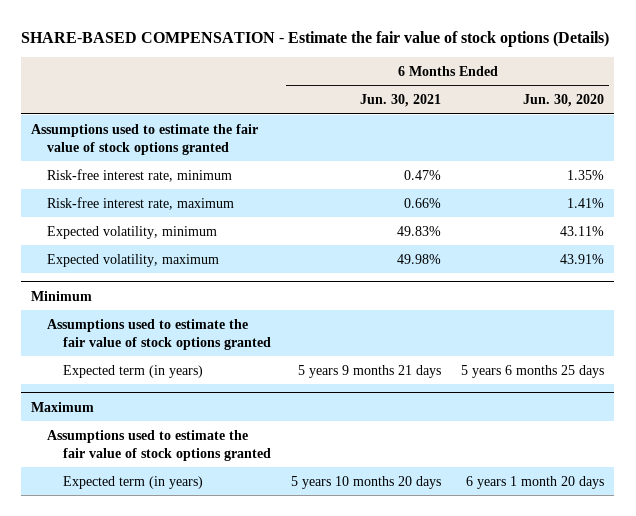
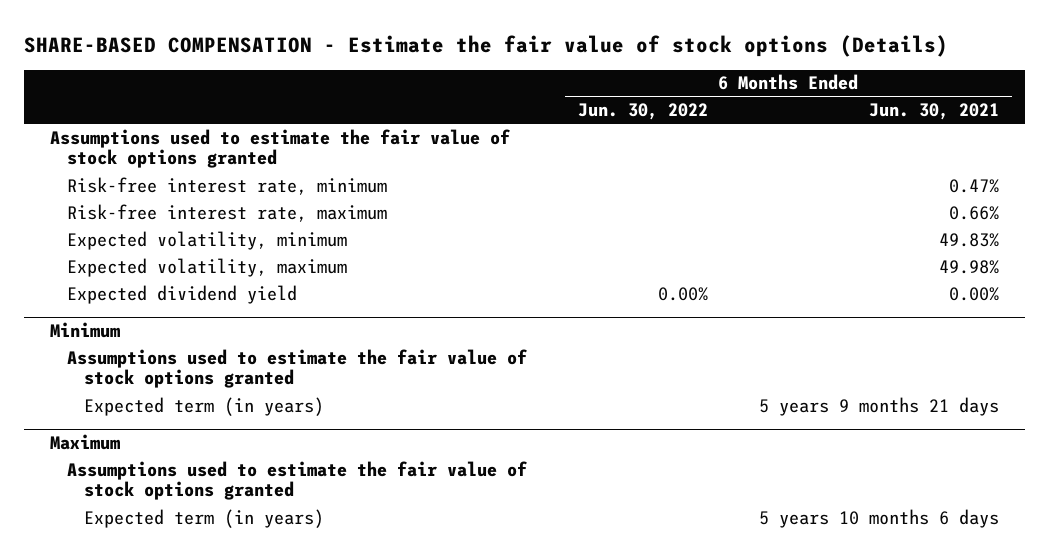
[523,93,605,107] Jun. 30, 2020 -> none
none -> [577,103,708,121] Jun. 30, 2022
none -> [66,284,297,304] Expected dividend yield
[291,475,442,489] 5 years 10 months 20 days -> [759,508,1000,528] 5 years 10 months 6 days

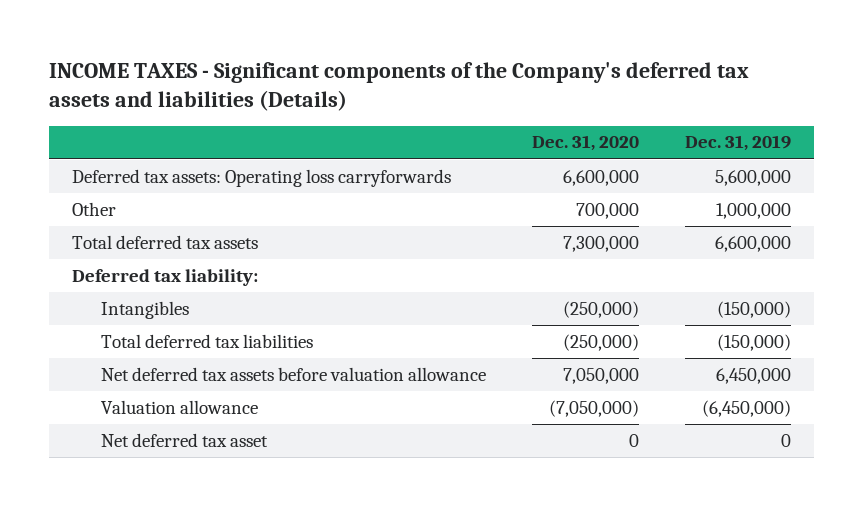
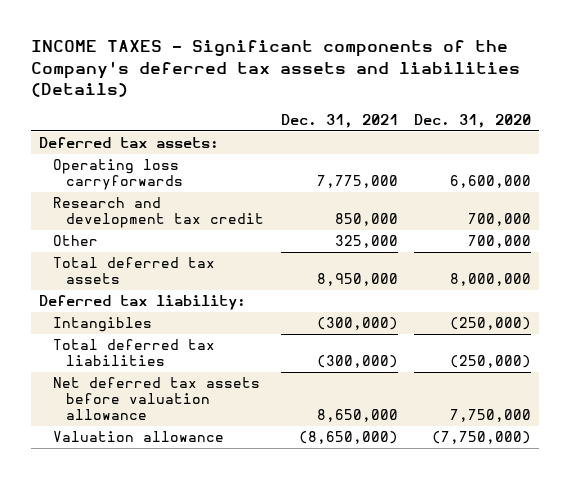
[684,135,791,152] Dec. 31, 2019 -> none
none -> [280,114,398,129] Dec. 31, 2021
none -> [39,137,220,149] Deferred tax assets:
[72,168,452,187] Deferred tax assets: Operating loss carryforwards -> [52,159,184,191] Operating loss carryforwards
none -> [52,197,265,229] Research and development tax credit
[562,235,639,252] 7,300,000 -> [450,273,532,287] 8,000,000
[100,432,268,447] Net deferred tax asset -> none
[562,367,639,384] 7,050,000 -> [450,409,532,423] 7,750,000
[548,399,639,417] (7,050,000) -> [432,431,532,445] (7,750,000)

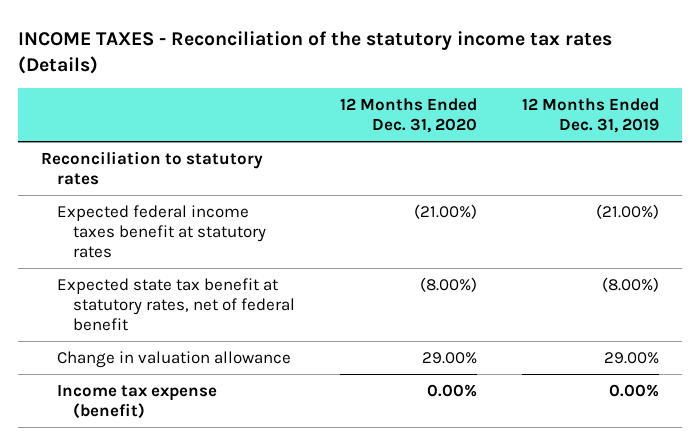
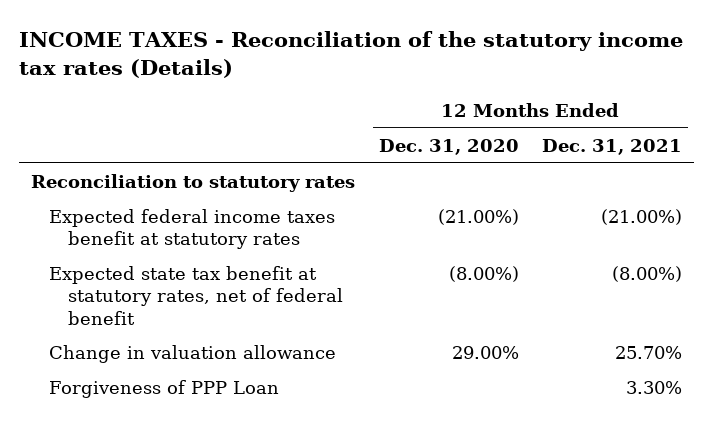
[522,97,660,133] 12 Months Ended Dec. 31, 2019 -> none
none -> [542,138,683,155] Dec. 31, 2021
[56,383,217,419] Income tax expense (benefit) -> none
none -> [49,379,280,398] Forgiveness of PPP Loan

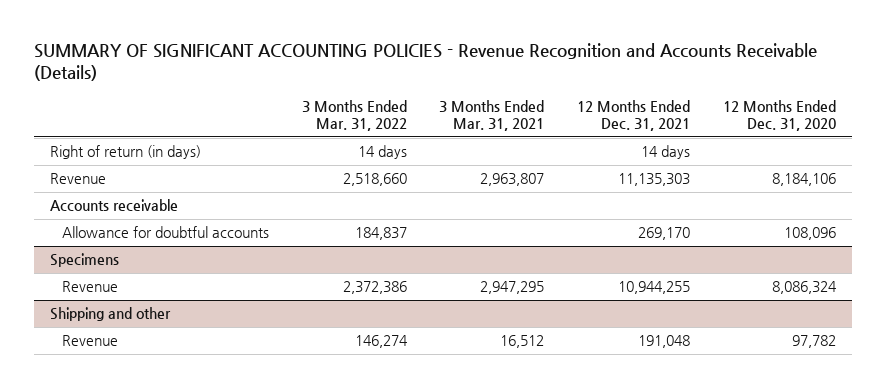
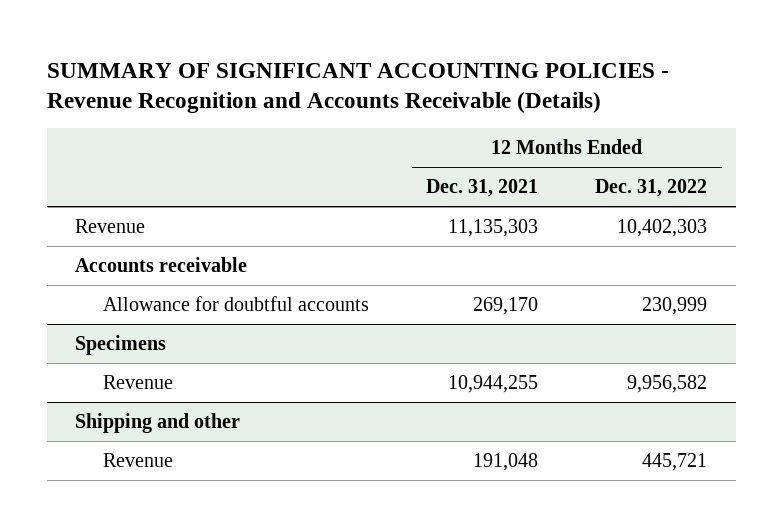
[301,99,407,132] 3 Months Ended Mar. 31, 2022 -> none
[439,99,545,132] 3 Months Ended Mar. 31, 2021 -> none
[722,99,836,132] 12 Months Ended Dec. 31, 2020 -> none
none -> [595,179,708,198] Dec. 31, 2022
[50,145,202,160] Right of return (in days) -> none

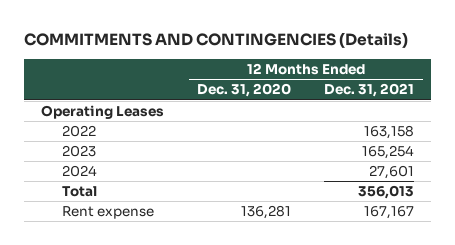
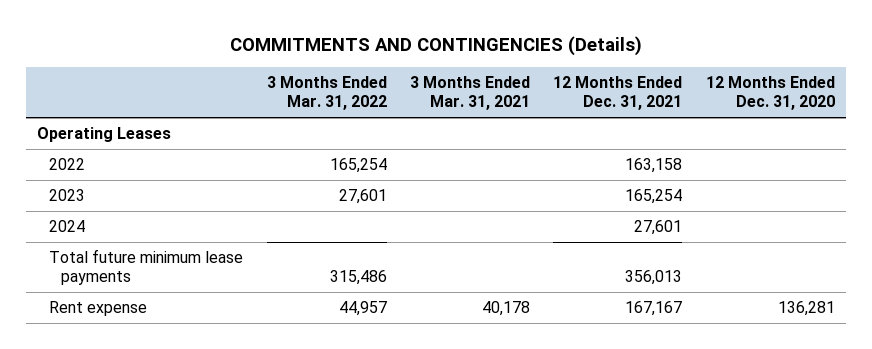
none -> [266,75,387,111] 3 Months Ended Mar. 31, 2022
none -> [409,75,530,111] 3 Months Ended Mar. 31, 2021
[62,186,98,198] Total -> [49,249,244,286] Total future minimum lease payments

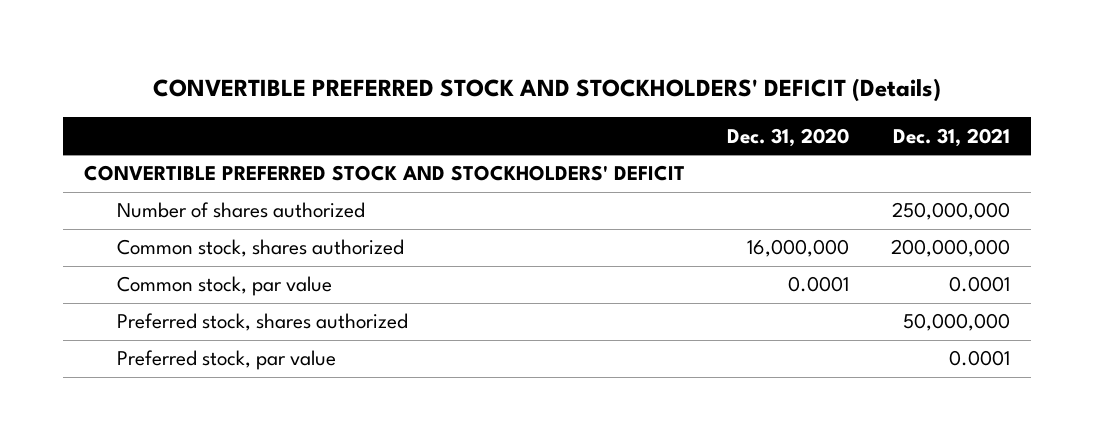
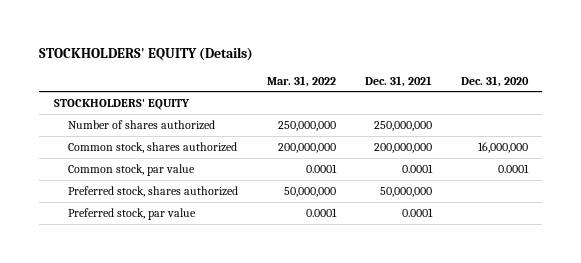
[152,78,941,103] CONVERTIBLE PREFERRED STOCK AND STOCKHOLDERS' DEFICIT (Details) -> [39,46,254,61] STOCKHOLDERS' EQUITY (Details)
none -> [266,75,336,87] Mar. 31, 2022
[84,165,686,182] CONVERTIBLE PREFERRED STOCK AND STOCKHOLDERS' DEFICIT -> [53,98,190,110] STOCKHOLDERS' EQUITY

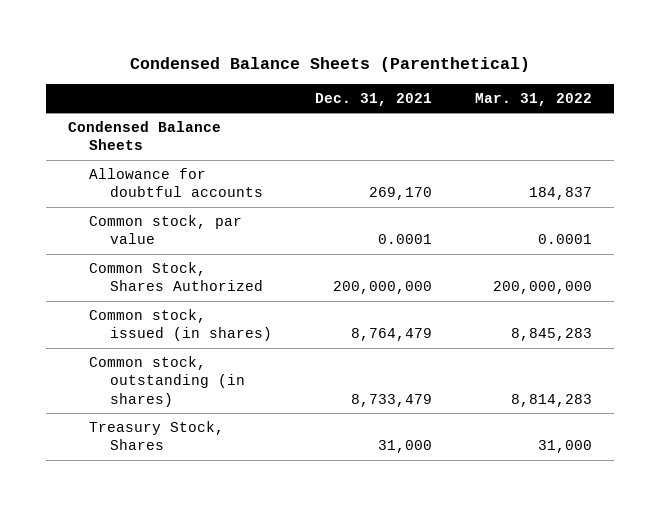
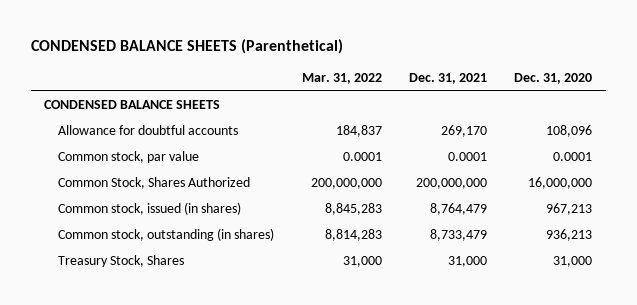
[130,56,531,72] Condensed Balance Sheets (Parenthetical) -> [30,39,343,55] CONDENSED BALANCE SHEETS (Parenthetical)
none -> [514,73,593,85] Dec. 31, 2020
[68,121,222,151] Condensed Balance Sheets -> [44,100,221,110] CONDENSED BALANCE SHEETS

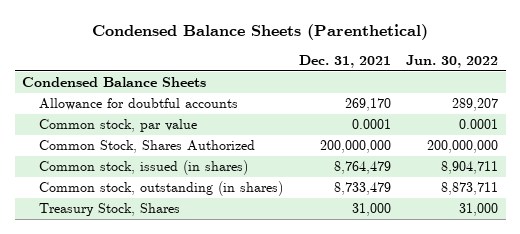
[30,39,343,55] CONDENSED BALANCE SHEETS (Parenthetical) -> [92,23,429,40] Condensed Balance Sheets (Parenthetical)
[301,73,382,85] Mar. 31, 2022 -> none
[514,73,593,85] Dec. 31, 2020 -> none
none -> [406,54,499,68] Jun. 30, 2022
[44,100,221,110] CONDENSED BALANCE SHEETS -> [22,77,207,88] Condensed Balance Sheets

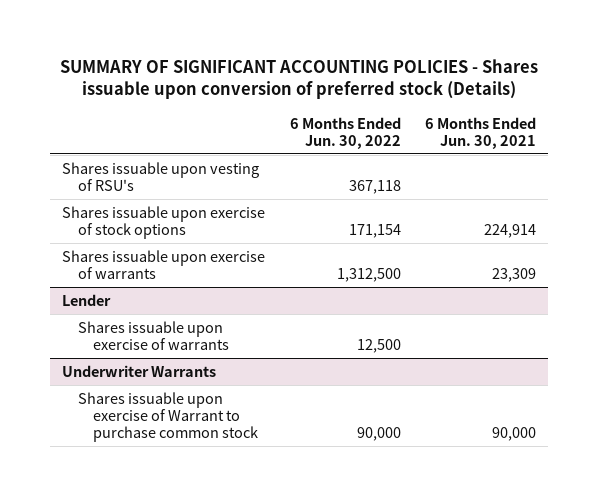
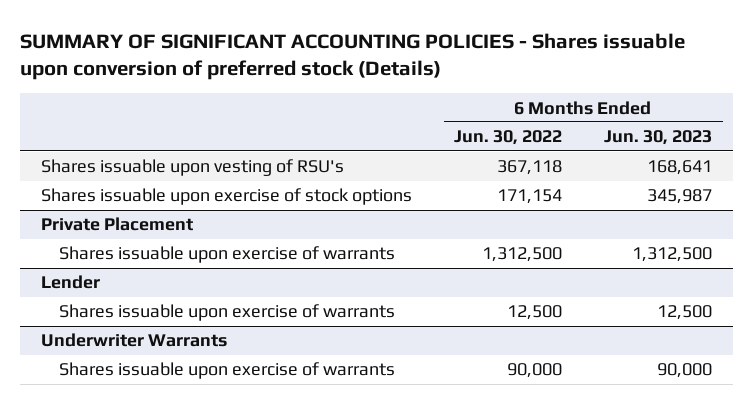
[425,116,537,149] 6 Months Ended Jun. 30, 2021 -> none
none -> [604,130,713,146] Jun. 30, 2023
none -> [40,217,193,232] Private Placement
[77,391,259,442] Shares issuable upon exercise of Warrant to purchase common stock -> [58,362,395,380] Shares issuable upon exercise of warrants

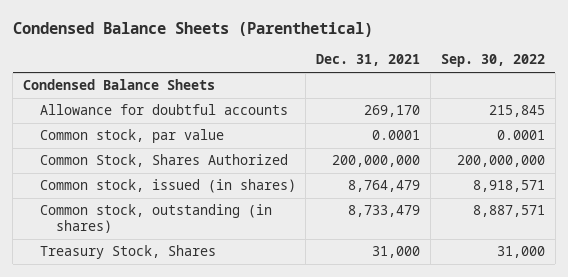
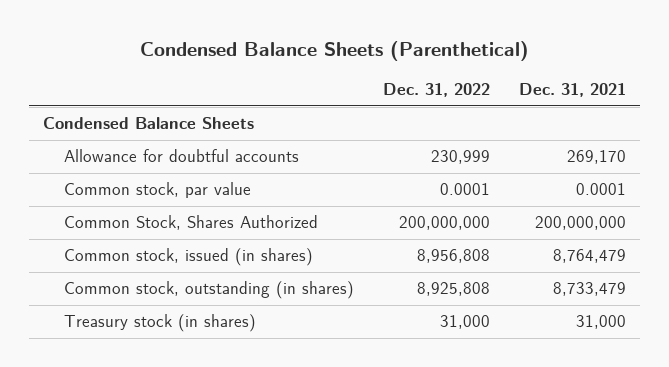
[441,54,546,68] Sep. 30, 2022 -> none
none -> [383,83,491,98] Dec. 31, 2022
[39,245,216,260] Treasury Stock, Shares -> [64,314,257,333] Treasury stock (in shares)

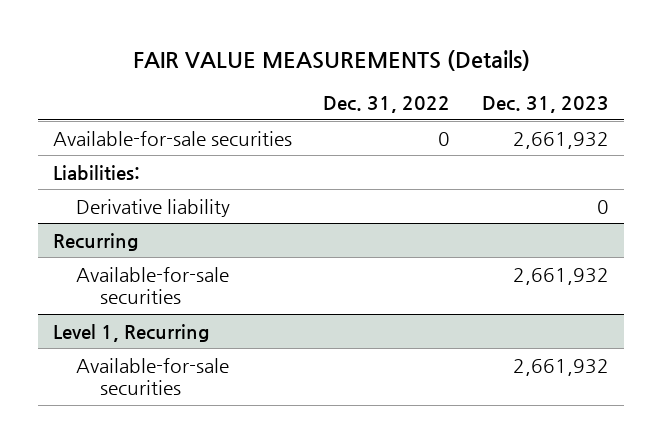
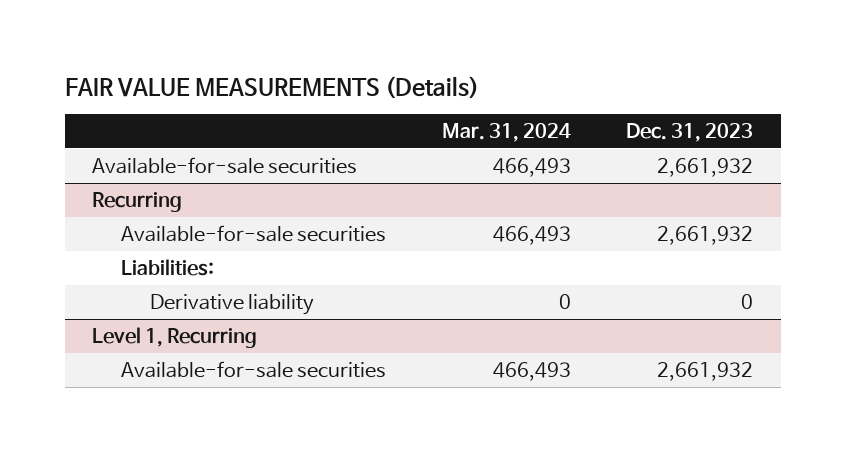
[323,96,451,114] Dec. 31, 2022 -> none
none -> [441,122,571,142] Mar. 31, 2024
[53,164,141,180] Liabilities: -> none
[76,198,231,217] Derivative liability -> none
none -> [121,258,215,276] Liabilities:
none -> [150,293,315,315] Derivative liability

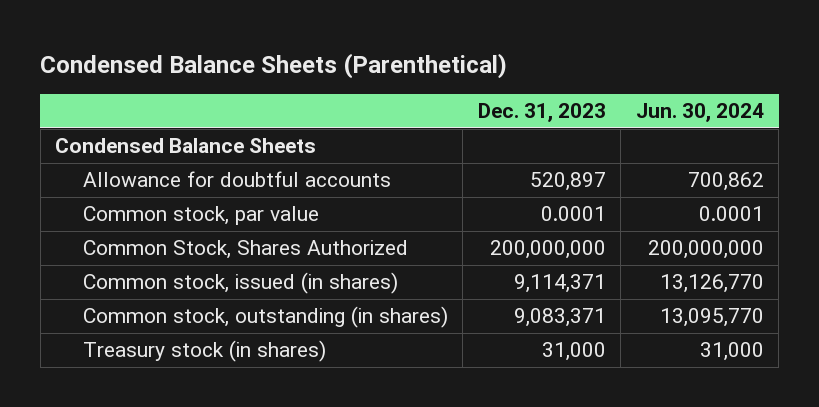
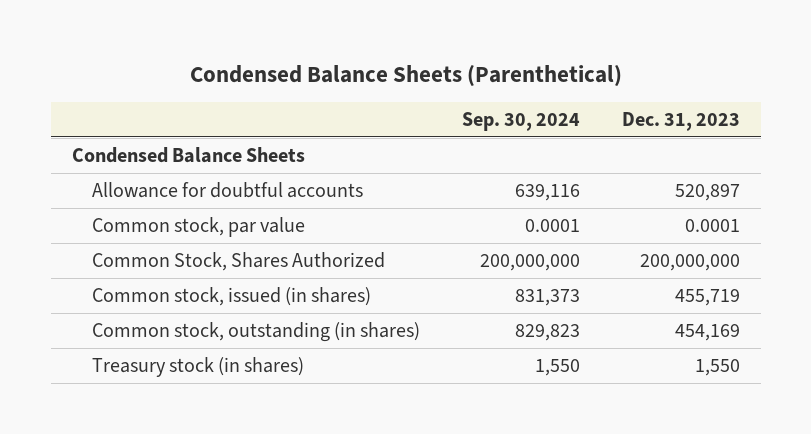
[635,103,764,123] Jun. 30, 2024 -> none
none -> [462,112,581,132] Sep. 30, 2024
[513,274,606,294] 9,114,371 -> [674,288,740,306] 455,719
[513,308,606,328] 9,083,371 -> [674,323,740,341] 454,169
[541,342,606,362] 31,000 -> [694,358,740,376] 1,550

